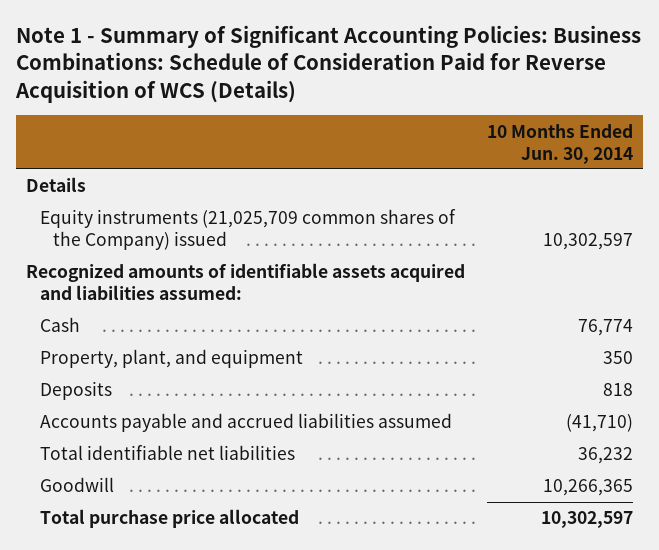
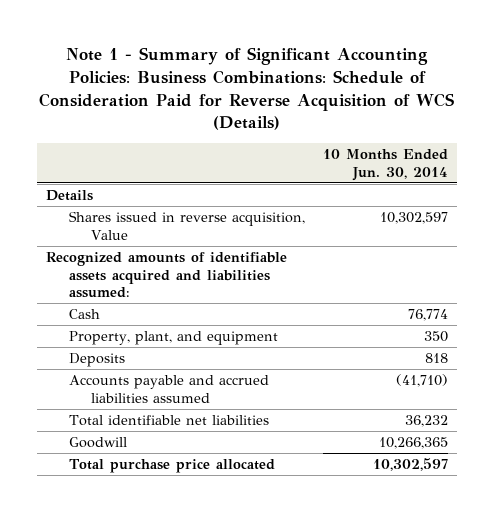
[39,209,456,251] Equity instruments (21,025,709 common shares of the Company) issued -> [68,211,305,240] Shares issued in reverse acquisition, Value

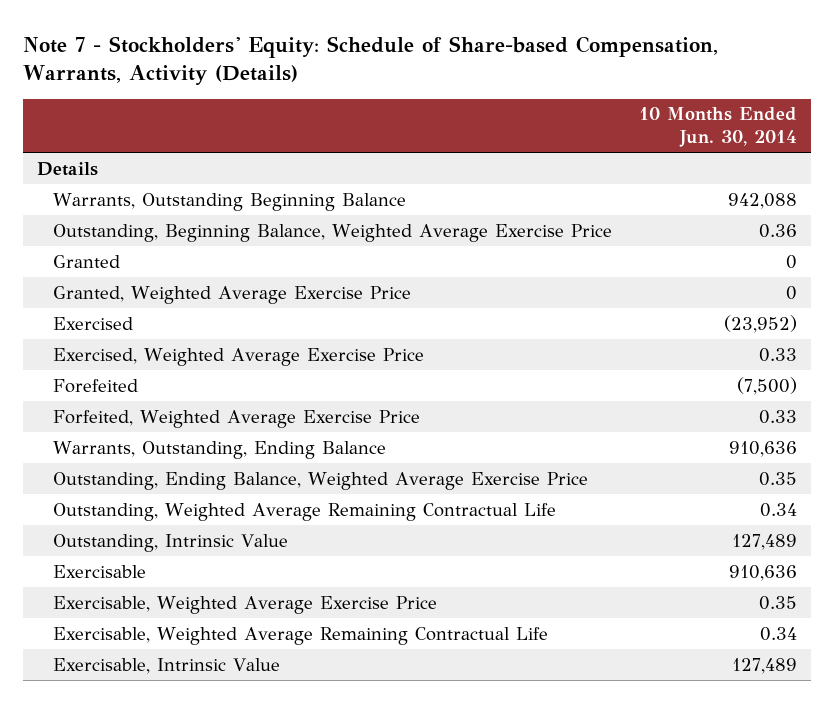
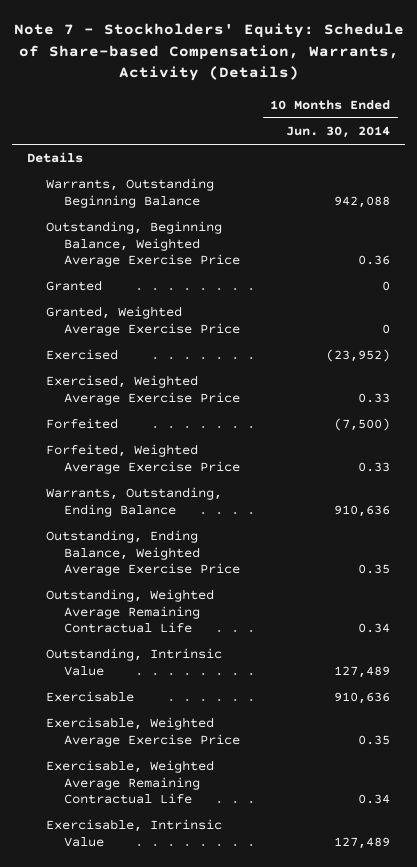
[52,378,138,393] Forefeited -> none
none -> [45,418,118,430] Forfeited

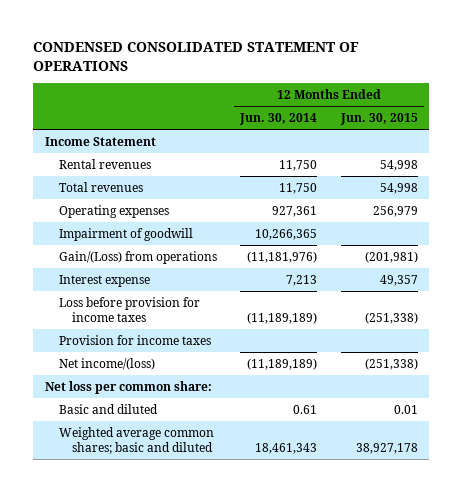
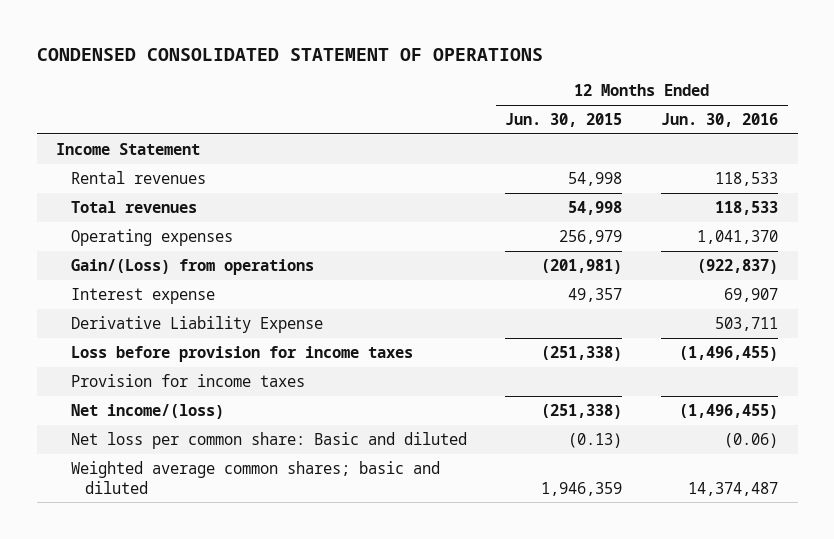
[239,113,318,126] Jun. 30, 2014 -> none
none -> [661,113,779,128] Jun. 30, 2016
[58,227,193,241] Impairment of goodwill -> none
none -> [70,315,323,333] Derivative Liability Expense
[44,380,212,394] Net loss per common share: -> none
[58,403,158,414] Basic and diluted -> [70,431,467,449] Net loss per common share: Basic and diluted
[393,404,418,414] 0.01 -> [568,432,623,448] (0.13)
[355,442,418,454] 38,927,178 -> [541,481,623,496] 1,946,359

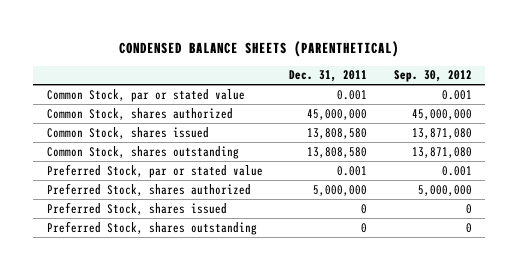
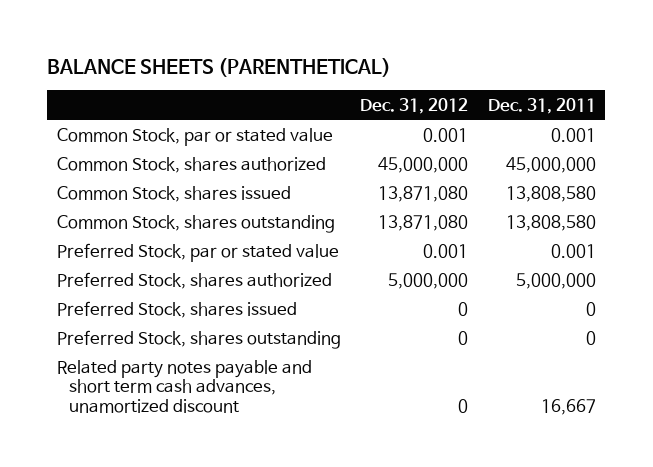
[119,40,400,57] CONDENSED BALANCE SHEETS (PARENTHETICAL) -> [47,57,392,77] BALANCE SHEETS (PARENTHETICAL)
[393,70,472,83] Sep. 30, 2012 -> none
none -> [360,97,469,114] Dec. 31, 2012
none -> [56,359,312,413] Related party notes payable and short term cash advances, unamortized discount

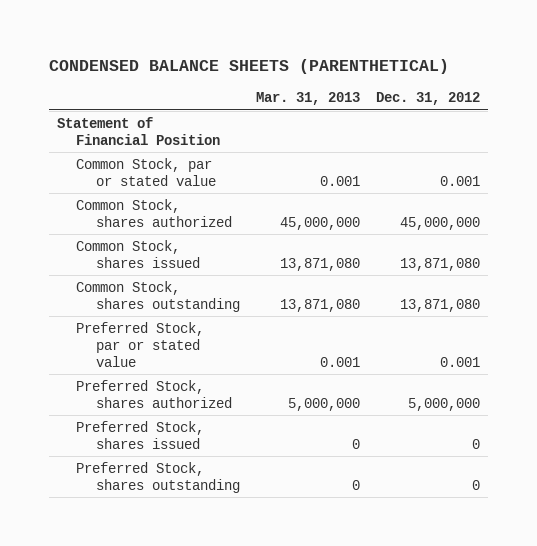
[47,57,392,77] BALANCE SHEETS (PARENTHETICAL) -> [49,59,450,75] CONDENSED BALANCE SHEETS (PARENTHETICAL)
[487,97,596,114] Dec. 31, 2011 -> none
none -> [255,92,360,106] Mar. 31, 2013
none -> [57,116,221,145] Statement of Financial Position
[56,359,312,413] Related party notes payable and short term cash advances, unamortized discount -> none

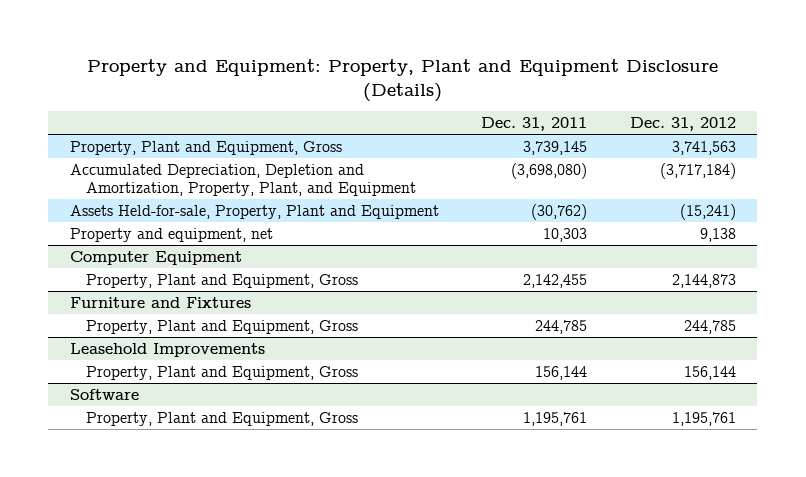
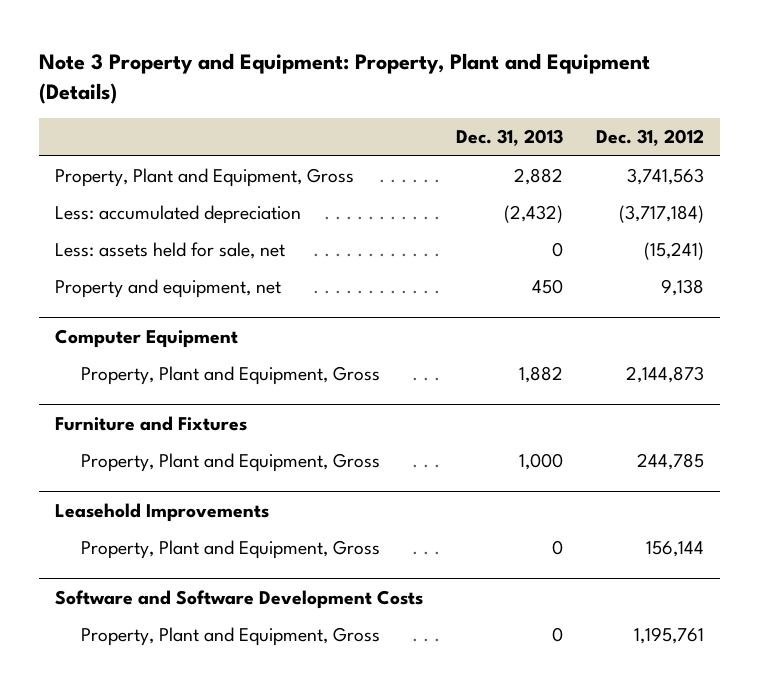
[86,59,718,102] Property and Equipment: Property, Plant and Equipment Disclosure (Details) -> [39,53,651,104] Note 3 Property and Equipment: Property, Plant and Equipment (Details)
[481,116,588,131] Dec. 31, 2011 -> none
none -> [456,129,564,147] Dec. 31, 2013
[69,163,416,196] Accumulated Depreciation, Depletion and Amortization, Property, Plant, and Equipment -> [55,205,302,225] Less: accumulated depreciation
[69,204,439,219] Assets Held-for-sale, Property, Plant and Equipment -> [55,242,286,260] Less: assets held for sale, net
[69,388,139,400] Software -> none
none -> [55,589,424,609] Software and Software Development Costs

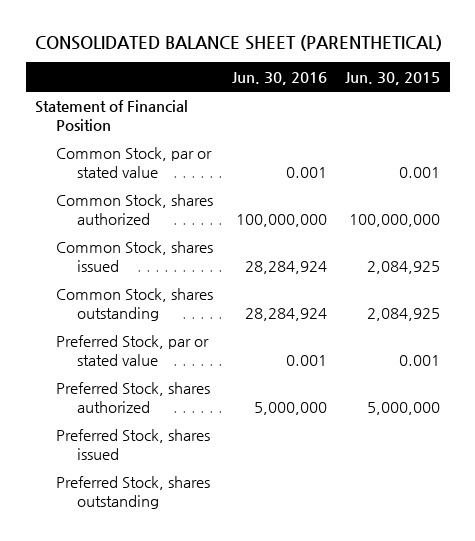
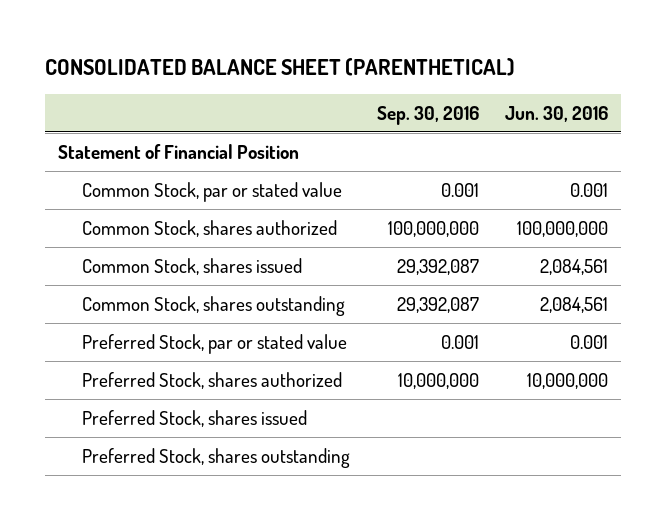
[345,71,441,85] Jun. 30, 2015 -> none
none -> [376,106,479,126] Sep. 30, 2016
[244,261,327,275] 28,284,924 -> [540,258,609,275] 2,084,561
[244,308,327,322] 28,284,924 -> [540,296,609,313] 2,084,561
[253,402,327,416] 5,000,000 -> [527,372,609,389] 10,000,000

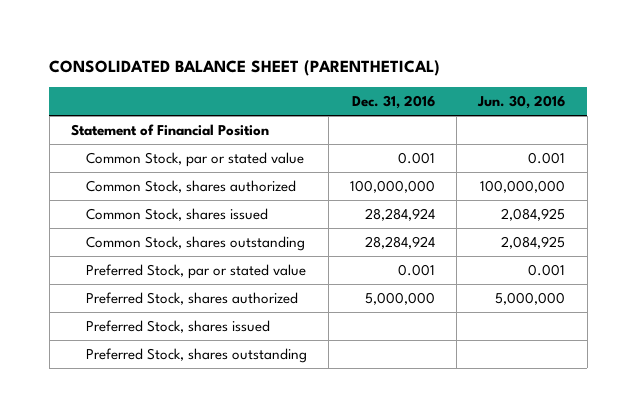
[376,106,479,126] Sep. 30, 2016 -> none
none -> [351,95,435,110] Dec. 31, 2016
[540,258,609,275] 2,084,561 -> [501,208,566,222] 2,084,925
[540,296,609,313] 2,084,561 -> [501,236,566,250] 2,084,925
[527,372,609,389] 10,000,000 -> [495,292,566,306] 5,000,000

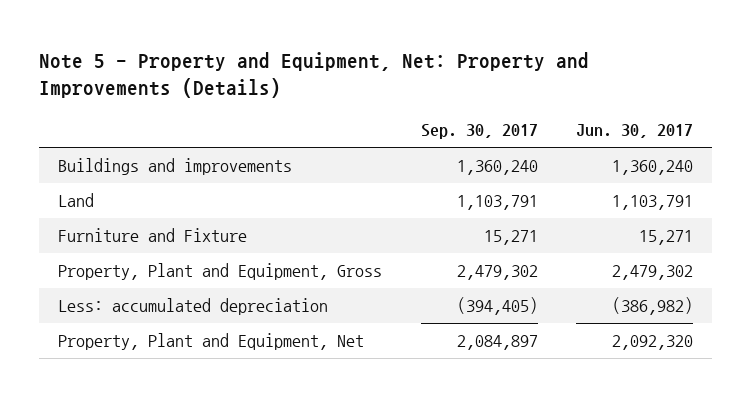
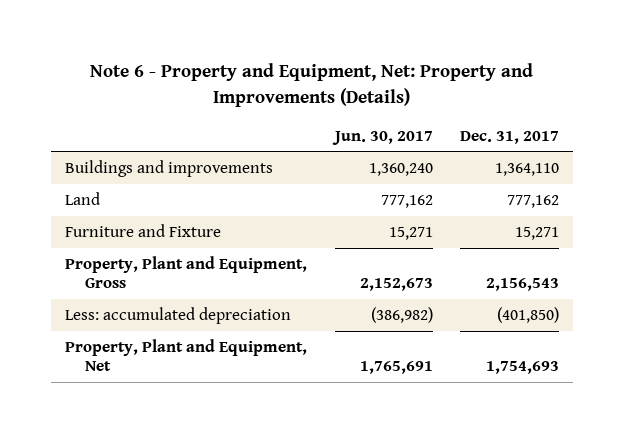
[39,51,590,99] Note 5 - Property and Equipment, Net: Property and Improvements (Details) -> [90,63,534,107] Note 6 - Property and Equipment, Net: Property and Improvements (Details)
[420,124,538,140] Sep. 30, 2017 -> none
none -> [460,130,560,144] Dec. 31, 2017
[612,195,694,211] 1,103,791 -> [380,195,433,209] 777,162
[612,265,694,281] 2,479,302 -> [359,278,433,292] 2,152,673
[612,335,694,351] 2,092,320 -> [359,361,433,375] 1,765,691

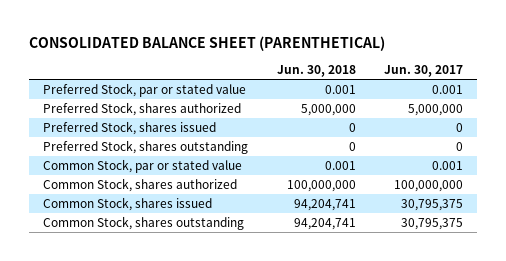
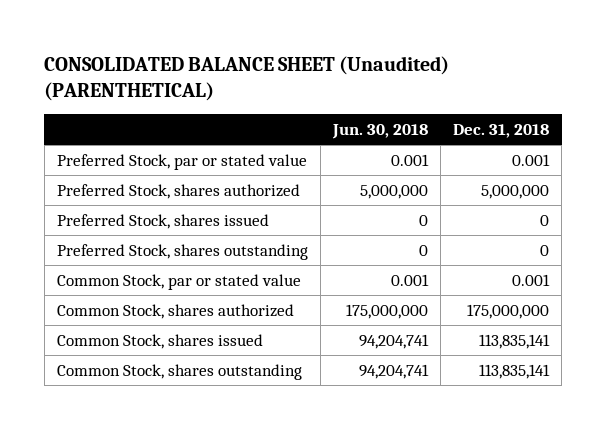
[29,35,386,51] CONSOLIDATED BALANCE SHEET (PARENTHETICAL) -> [44,55,450,101] CONSOLIDATED BALANCE SHEET (Unaudited) (PARENTHETICAL)
[383,64,463,77] Jun. 30, 2017 -> none
none -> [453,123,550,138] Dec. 31, 2018
[286,179,356,192] 100,000,000 -> [346,303,429,319] 175,000,000

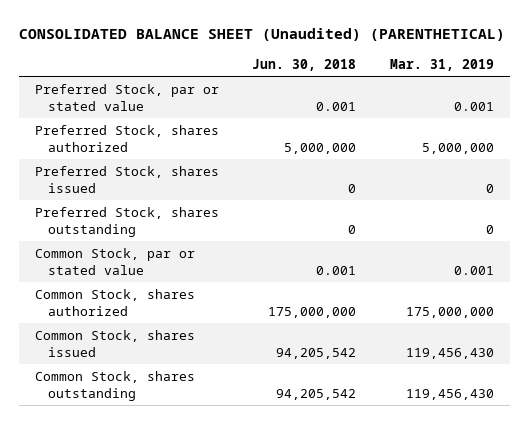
[453,123,550,138] Dec. 31, 2018 -> none
none -> [389,58,494,71] Mar. 31, 2019
[359,333,430,349] 94,204,741 -> [276,347,357,359] 94,205,542
[359,363,430,379] 94,204,741 -> [276,388,357,400] 94,205,542

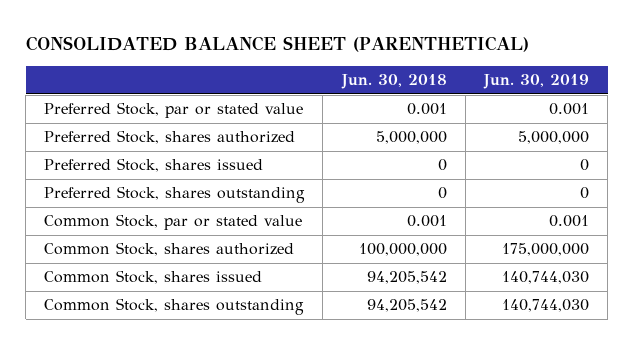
[18,27,505,41] CONSOLIDATED BALANCE SHEET (Unaudited) (PARENTHETICAL) -> [25,36,529,53] CONSOLIDATED BALANCE SHEET (PARENTHETICAL)
[389,58,494,71] Mar. 31, 2019 -> none
none -> [483,74,590,90] Jun. 30, 2019
[268,306,357,318] 175,000,000 -> [358,243,447,257] 100,000,000

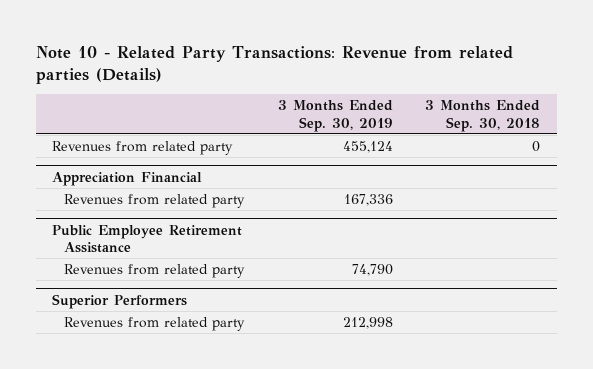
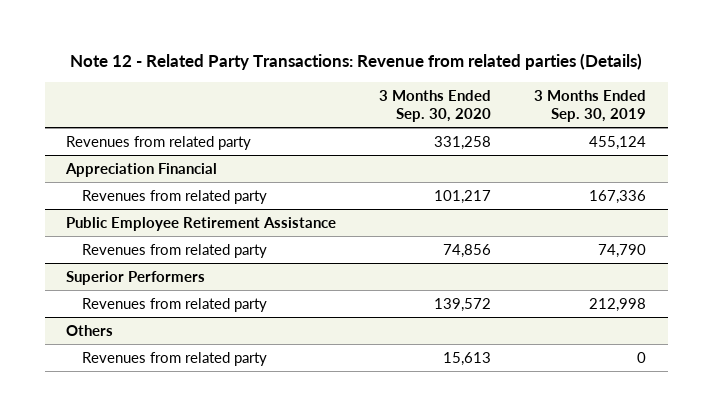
[35,45,513,84] Note 10 - Related Party Transactions: Revenue from related parties (Details) -> [70,53,643,71] Note 12 - Related Party Transactions: Revenue from related parties (Details)
[425,99,541,132] 3 Months Ended Sep. 30, 2018 -> none
none -> [379,89,492,122] 3 Months Ended Sep. 30, 2020
none -> [66,324,114,336] Others
none -> [81,351,267,366] Revenues from related party

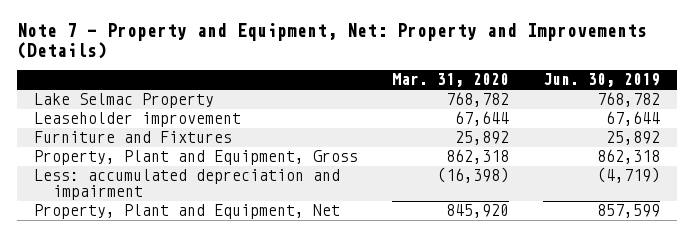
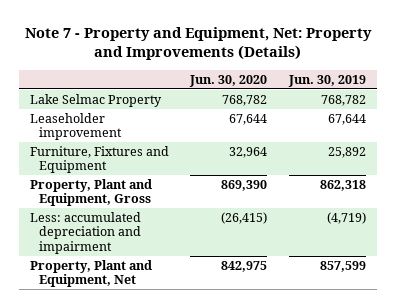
[392,73,510,88] Mar. 31, 2020 -> none
none -> [189,74,268,87] Jun. 30, 2020
[34,131,233,144] Furniture and Fixtures -> [29,145,169,174] Furniture, Fixtures and Equipment

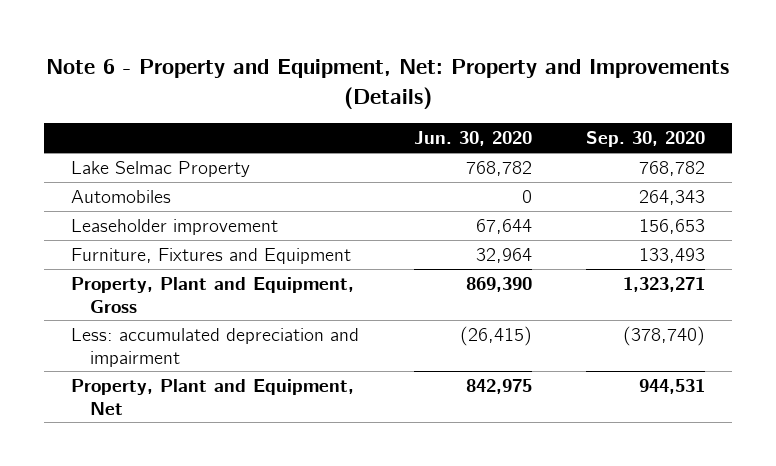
[24,27,372,61] Note 7 - Property and Equipment, Net: Property and Improvements (Details) -> [46,59,730,109] Note 6 - Property and Equipment, Net: Property and Improvements (Details)
[287,74,366,87] Jun. 30, 2019 -> none
none -> [585,131,705,148] Sep. 30, 2020
none -> [71,190,172,204] Automobiles

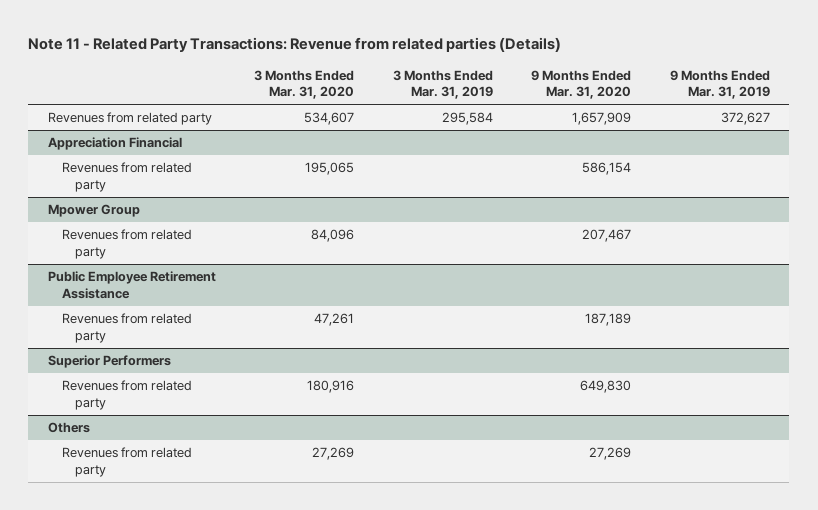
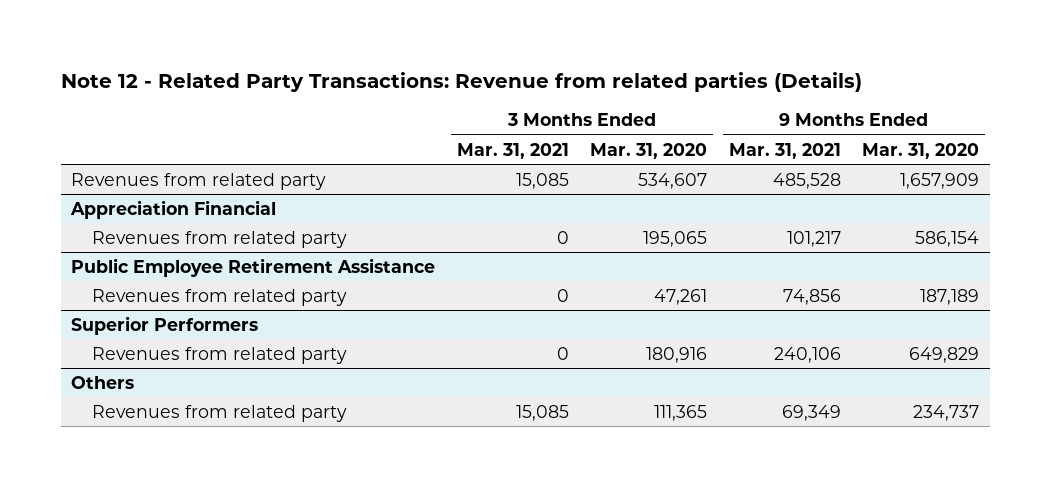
[28,36,562,52] Note 11 - Related Party Transactions: Revenue from related parties (Details) -> [60,71,862,92] Note 12 - Related Party Transactions: Revenue from related parties (Details)
[392,69,493,100] 3 Months Ended Mar. 31, 2019 -> none
[669,69,770,100] 9 Months Ended Mar. 31, 2019 -> none
none -> [456,142,569,159] Mar. 31, 2021
none -> [728,142,841,159] Mar. 31, 2021
[47,204,140,218] Mpower Group -> none
[61,229,192,260] Revenues from related party -> none
[580,380,632,394] 649,830 -> [909,346,980,363] 649,829
[312,447,355,461] 27,269 -> [654,404,708,421] 111,365
[589,447,632,461] 27,269 -> [913,404,980,421] 234,737

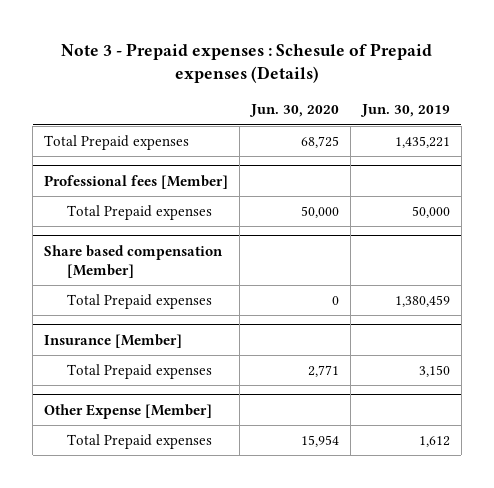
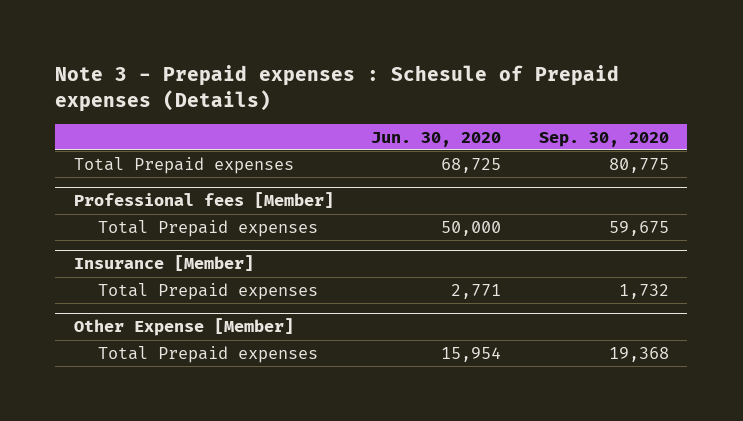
[359,104,450,118] Jun. 30, 2019 -> none
none -> [538,131,669,147] Sep. 30, 2020
[43,244,223,279] Share based compensation [Member] -> none
[66,294,212,310] Total Prepaid expenses -> none

